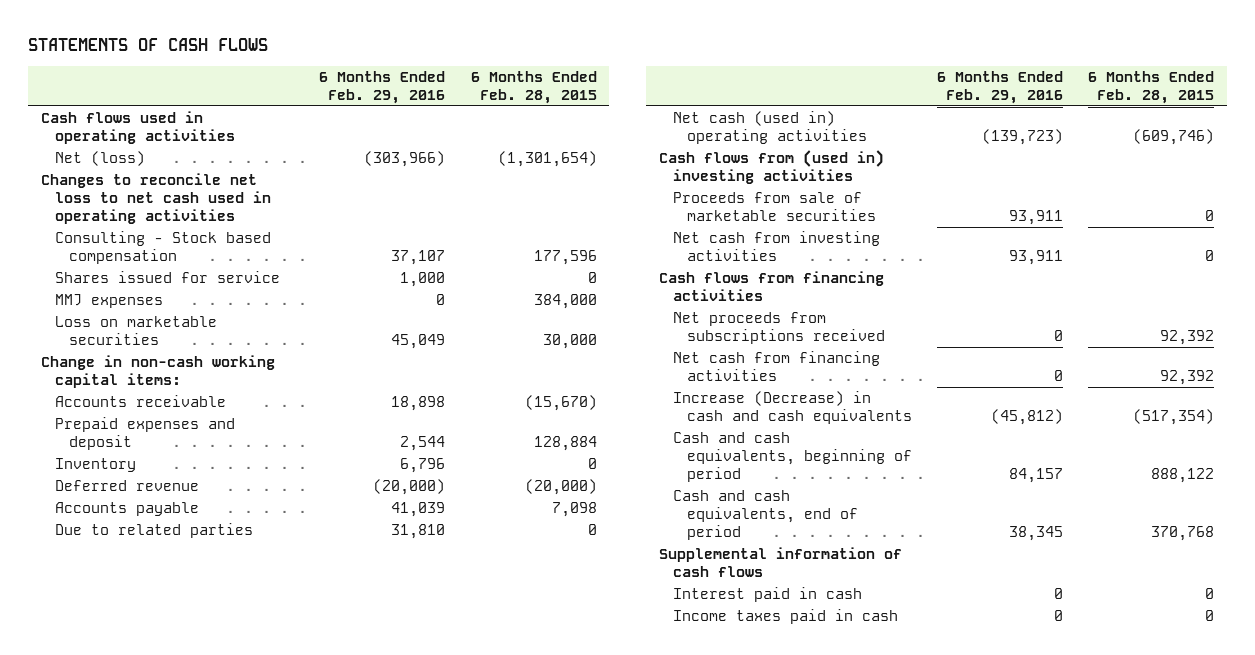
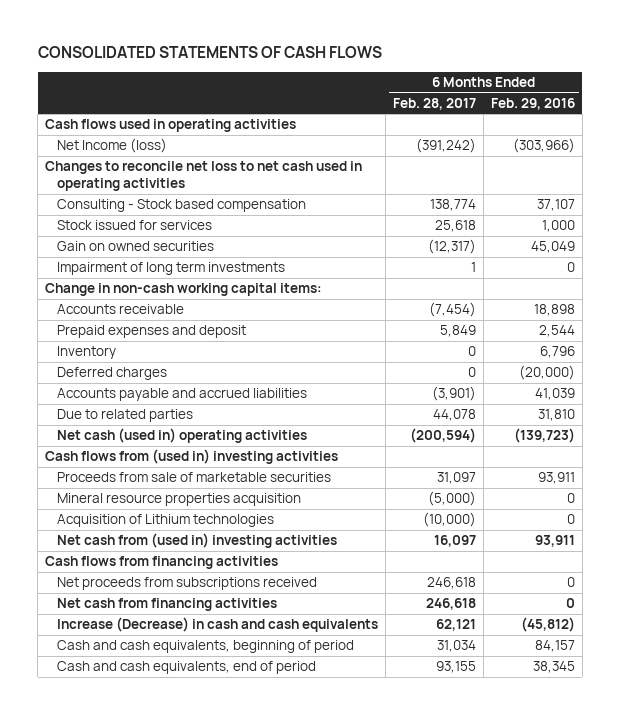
[28,38,269,52] STATEMENTS OF CASH FLOWS -> [37,46,382,59] CONSOLIDATED STATEMENTS OF CASH FLOWS
[470,71,597,105] 6 Months Ended Feb. 28, 2015 -> none
none -> [392,97,476,110] Feb. 28, 2017
[55,151,146,167] Net (loss) -> [57,138,168,154] Net Income (loss)
[55,294,164,309] MMJ expenses -> none
[55,271,281,284] Shares issued for service -> [57,220,213,231] Stock issued for services
[55,316,218,346] Loss on marketable securities -> [57,241,215,252] Gain on owned securities
none -> [57,262,286,276] Impairment of long term investments
[55,480,200,492] Deferred revenue -> none
none -> [57,367,168,381] Deferred charges
[55,502,200,517] Accounts payable -> [57,388,308,402] Accounts payable and accrued liabilities
none -> [57,493,302,507] Mineral resource properties acquisition
none -> [57,514,275,528] Acquisition of Lithium technologies
[672,231,880,262] Net cash from investing activities -> [57,533,338,549] Net cash from (used in) investing activities
[658,547,902,578] Supplemental information of cash flows -> none
[672,587,862,603] Interest paid in cash -> none
[672,609,898,625] Income taxes paid in cash -> none

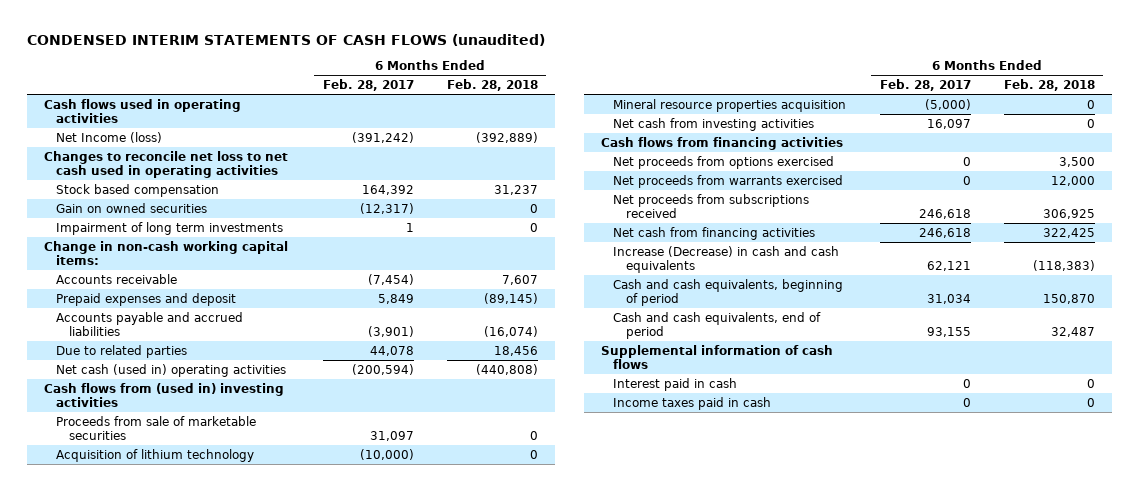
[37,46,382,59] CONSOLIDATED STATEMENTS OF CASH FLOWS -> [26,33,545,46] CONDENSED INTERIM STATEMENTS OF CASH FLOWS (unaudited)
[490,97,575,110] Feb. 29, 2016 -> none
none -> [447,79,539,92] Feb. 28, 2018
[57,220,213,231] Stock issued for services -> none
[57,199,307,213] Consulting - Stock based compensation -> [56,183,220,197] Stock based compensation
[429,199,476,212] 138,774 -> [361,184,414,195] 164,392
[57,346,117,360] Inventory -> none
[57,367,168,381] Deferred charges -> none
none -> [56,448,255,462] Acquisition of lithium technology
[57,514,275,528] Acquisition of Lithium technologies -> none
[57,533,338,549] Net cash from (used in) investing activities -> [613,117,815,131] Net cash from investing activities
none -> [613,155,835,169] Net proceeds from options exercised
none -> [613,174,844,188] Net proceeds from warrants exercised
none -> [600,344,833,369] Supplemental information of cash flows
none -> [613,377,738,391] Interest paid in cash
none -> [613,396,772,410] Income taxes paid in cash

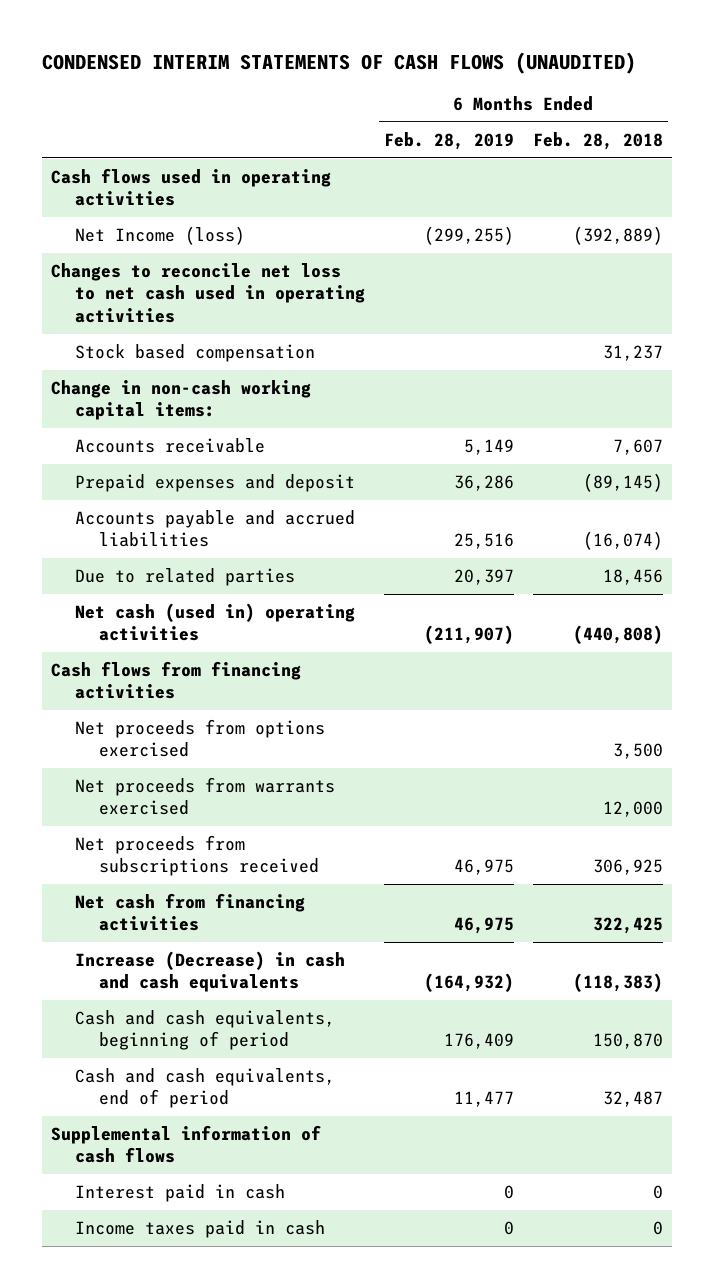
[26,33,545,46] CONDENSED INTERIM STATEMENTS OF CASH FLOWS (unaudited) -> [41,51,636,74] CONDENSED INTERIM STATEMENTS OF CASH FLOWS (UNAUDITED)
[322,79,414,92] Feb. 28, 2017 -> none
none -> [383,131,514,150] Feb. 28, 2019
[56,202,208,213] Gain on owned securities -> none
[56,221,284,235] Impairment of long term investments -> none
[43,382,284,407] Cash flows from (used in) investing activities -> none
[56,415,257,440] Proceeds from sale of marketable securities -> none
[56,448,255,462] Acquisition of lithium technology -> none
[613,98,847,112] Mineral resource properties acquisition -> none
[613,117,815,131] Net cash from investing activities -> none

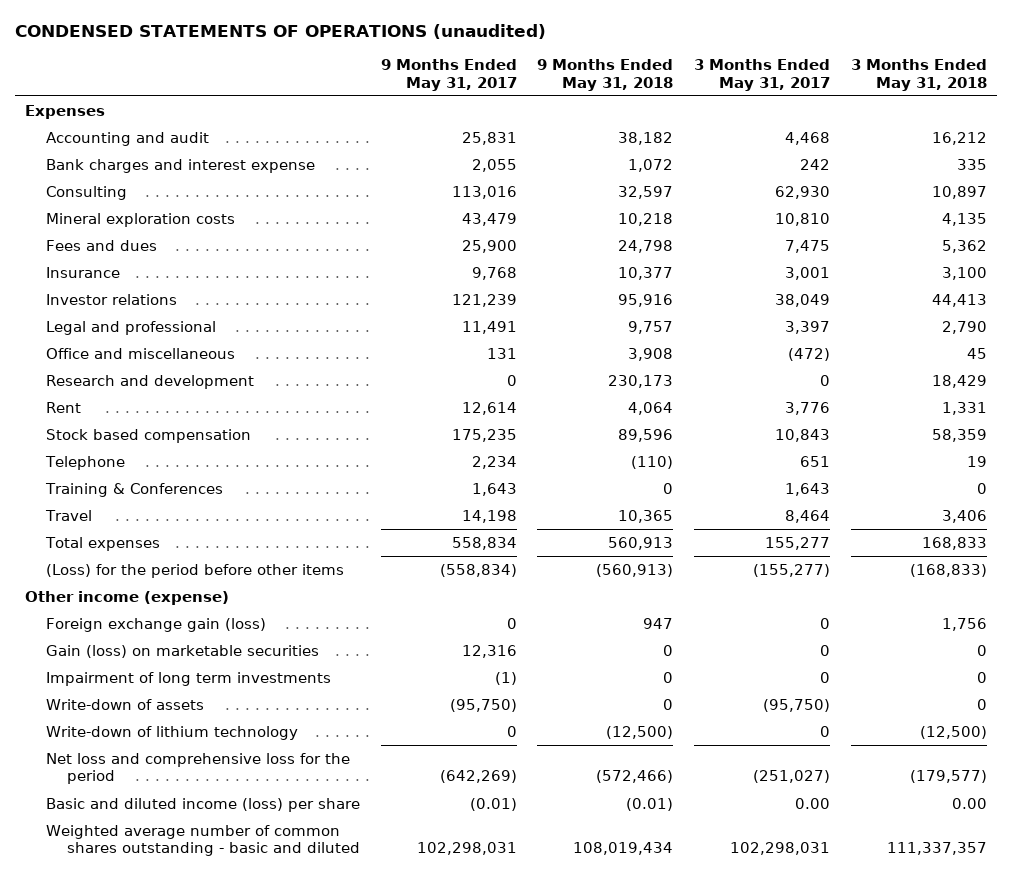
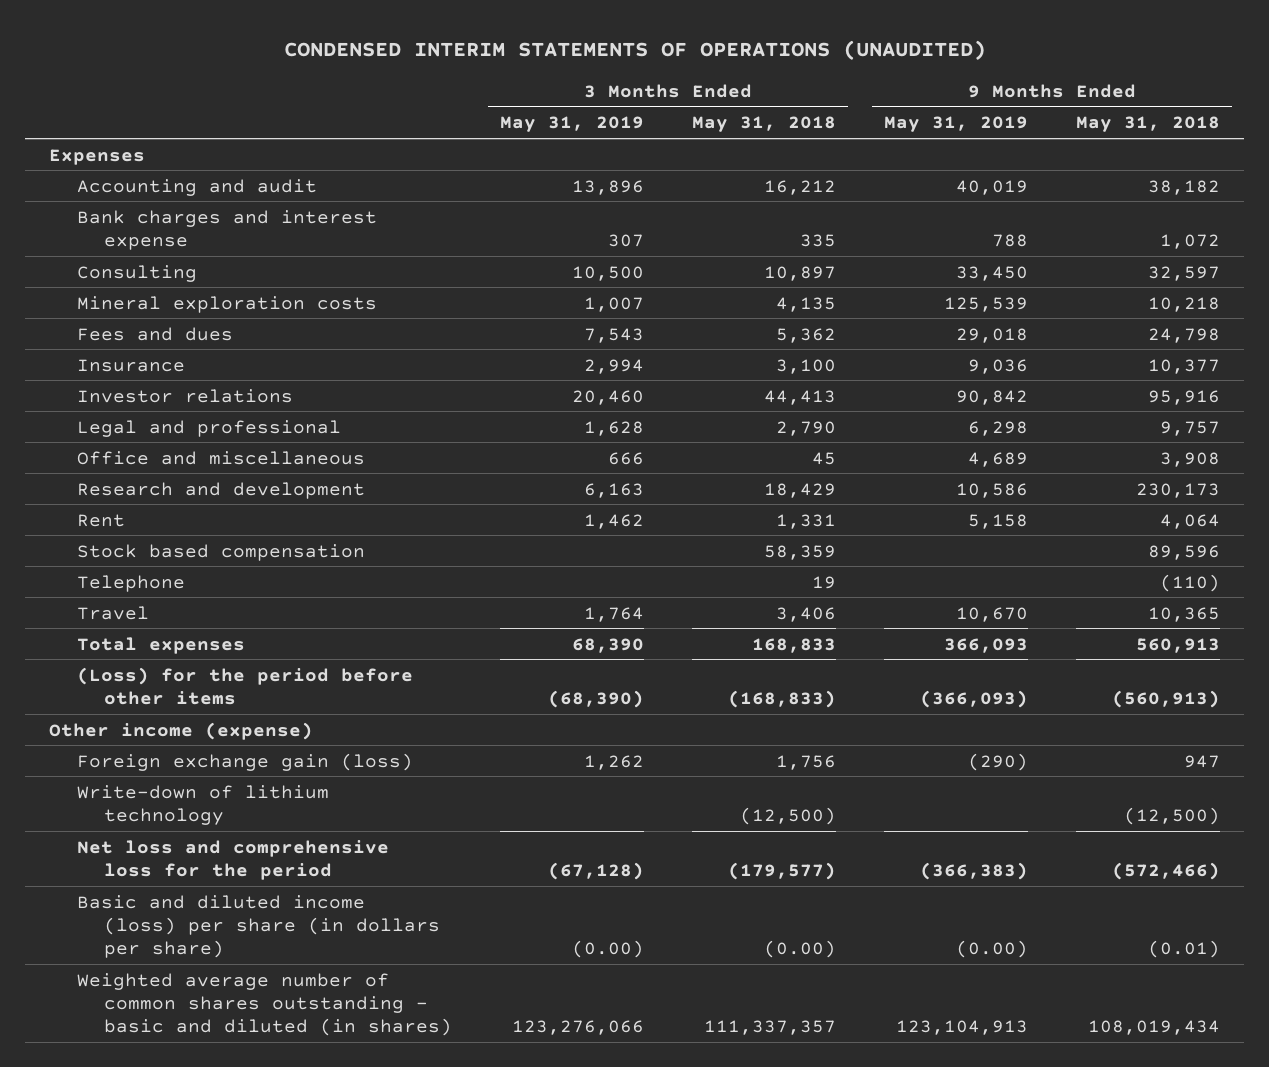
[14,23,546,39] CONDENSED STATEMENTS OF OPERATIONS (unaudited) -> [283,39,986,60] CONDENSED INTERIM STATEMENTS OF OPERATIONS (UNAUDITED)
[380,58,517,91] 9 Months Ended May 31, 2017 -> none
[693,58,830,91] 3 Months Ended May 31, 2017 -> none
none -> [500,116,645,133] May 31, 2019
none -> [883,116,1028,133] May 31, 2019
[44,482,223,497] Training & Conferences -> none
[45,644,319,658] Gain (loss) on marketable securities -> none
[45,671,331,686] Impairment of long term investments -> none
[45,698,204,710] Write-down of assets -> none
[45,797,360,812] Basic and diluted income (loss) per share -> [76,894,441,958] Basic and diluted income (loss) per share (in dollars per share)
[951,797,987,809] 0.00 -> [763,939,836,958] (0.00)
[45,824,360,857] Weighted average number of common shares outstanding - basic and diluted -> [76,972,453,1036] Weighted average number of common shares outstanding - basic and diluted (in shares)

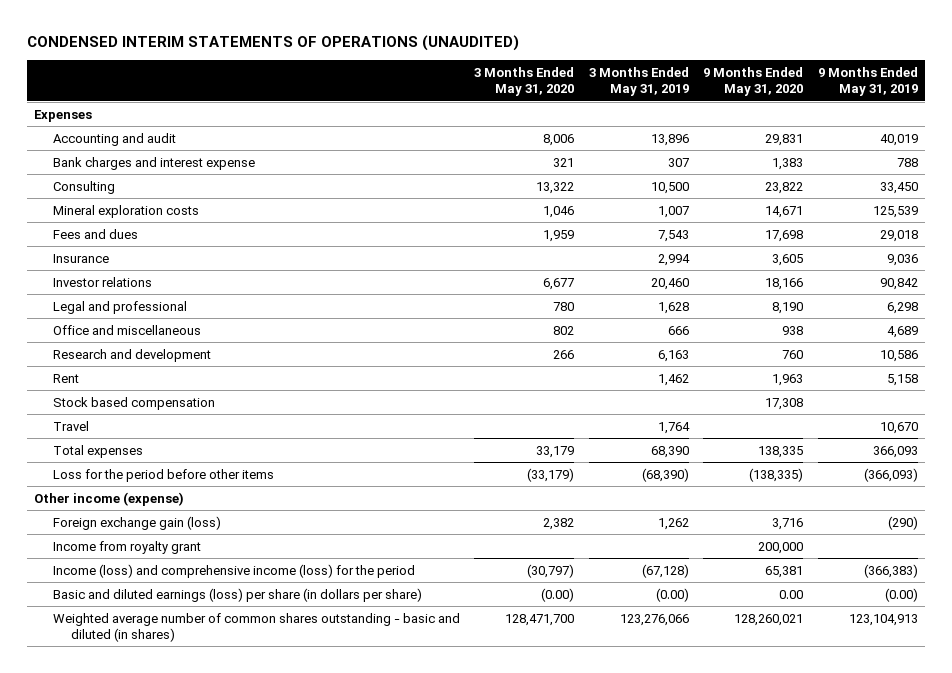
[691,116,836,133] May 31, 2018 -> none
[1075,116,1220,133] May 31, 2018 -> none
none -> [474,67,575,97] 3 Months Ended May 31, 2020
none -> [703,67,804,97] 9 Months Ended May 31, 2020
[76,574,185,592] Telephone -> none
[76,666,413,705] (Loss) for the period before other items -> [52,468,274,482] Loss for the period before other items
[76,784,329,825] Write-down of lithium technology -> none
none -> [52,540,201,554] Income from royalty grant
[76,839,389,880] Net loss and comprehensive loss for the period -> [52,563,415,578] Income (loss) and comprehensive income (loss) for the period
[76,894,441,958] Basic and diluted income (loss) per share (in dollars per share) -> [52,587,422,602] Basic and diluted earnings (loss) per share (in dollars per share)

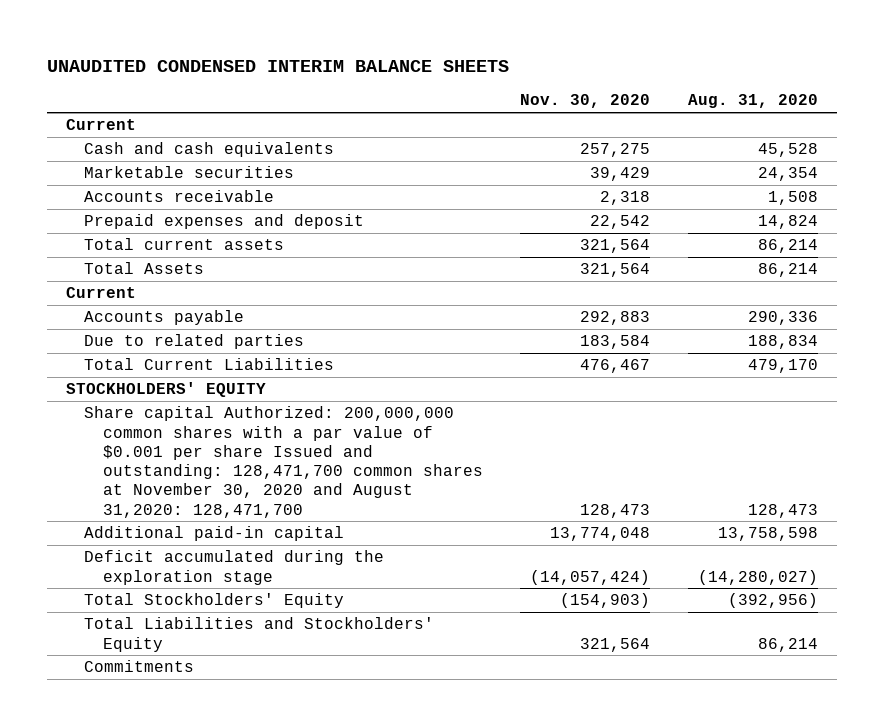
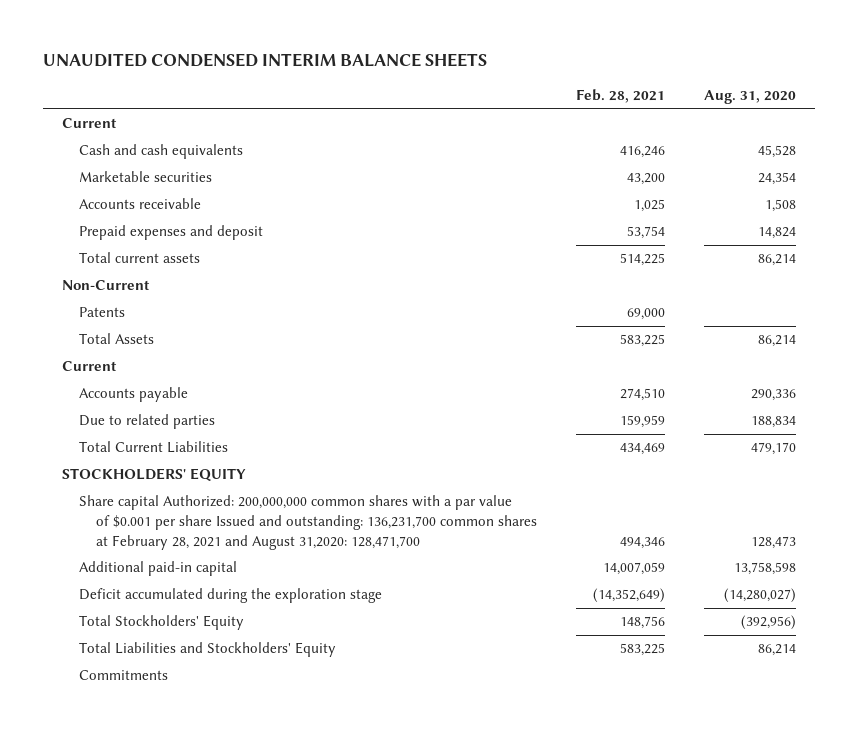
[520,94,651,109] Nov. 30, 2020 -> none
none -> [576,88,666,103] Feb. 28, 2021
none -> [62,280,151,291] Non-Current
none -> [79,307,126,318] Patents
[84,406,483,518] Share capital Authorized: 200,000,000 common shares with a par value of $0.001 per share Issued and outstanding: 128,471,700 common shares at November 30, 2020 and August 31,2020: 128,471,700 -> [79,495,538,550] Share capital Authorized: 200,000,000 common shares with a par value of $0.001 per share Issued and outstanding: 136,231,700 common shares at February 28, 2021 and August 31,2020: 128,471,700

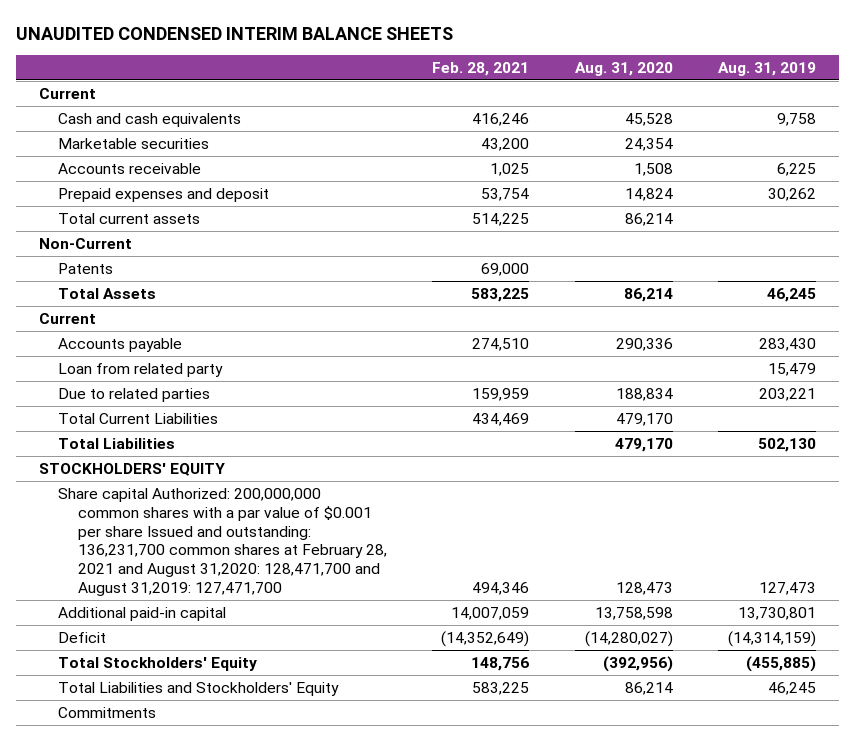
none -> [718,62,817,77] Aug. 31, 2019
none -> [58,362,224,377] Loan from related party
none -> [58,437,176,449] Total Liabilities
[79,495,538,550] Share capital Authorized: 200,000,000 common shares with a par value of $0.001 per share Issued and outstanding: 136,231,700 common shares at February 28, 2021 and August 31,2020: 128,471,700 -> [58,487,387,597] Share capital Authorized: 200,000,000 common shares with a par value of $0.001 per share Issued and outstanding: 136,231,700 common shares at February 28, 2021 and August 31,2020: 128,471,700 and August 31,2019: 127,471,700
[79,588,383,604] Deficit accumulated during the exploration stage -> [58,631,107,643] Deficit

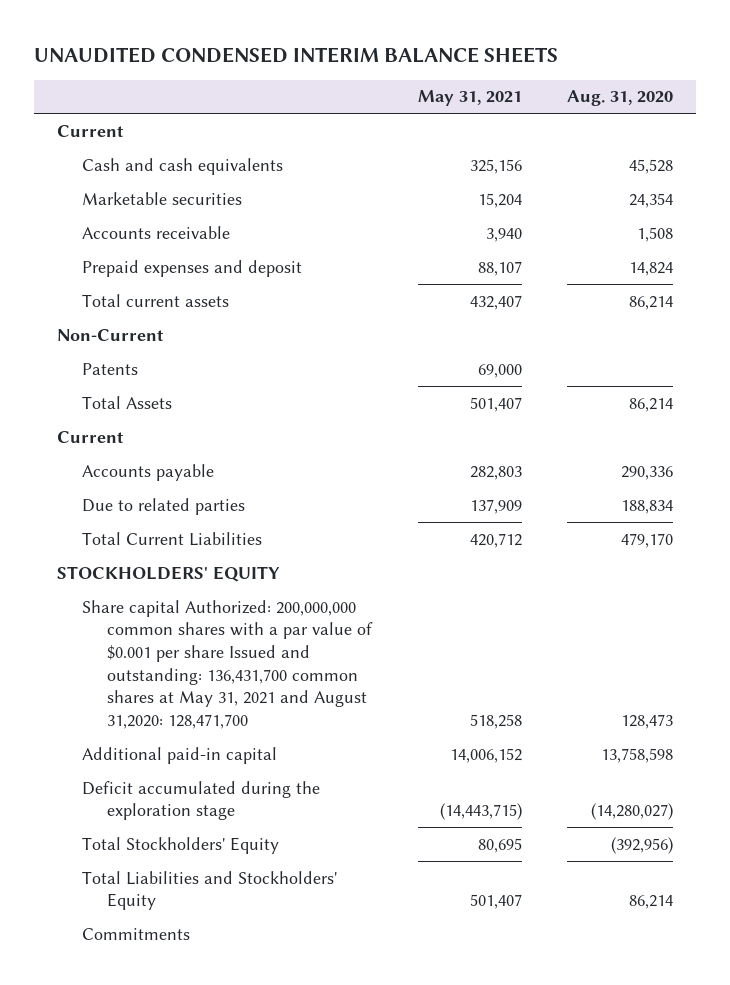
[432,62,530,77] Feb. 28, 2021 -> none
[718,62,817,77] Aug. 31, 2019 -> none
none -> [417,90,522,107] May 31, 2021
[58,362,224,377] Loan from related party -> none
[58,437,176,449] Total Liabilities -> none
[58,487,387,597] Share capital Authorized: 200,000,000 common shares with a par value of $0.001 per share Issued and outstanding: 136,231,700 common shares at February 28, 2021 and August 31,2020: 128,471,700 and August 31,2019: 127,471,700 -> [81,599,373,729] Share capital Authorized: 200,000,000 common shares with a par value of $0.001 per share Issued and outstanding: 136,431,700 common shares at May 31, 2021 and August 31,2020: 128,471,700
[58,631,107,643] Deficit -> [81,780,320,821] Deficit accumulated during the exploration stage

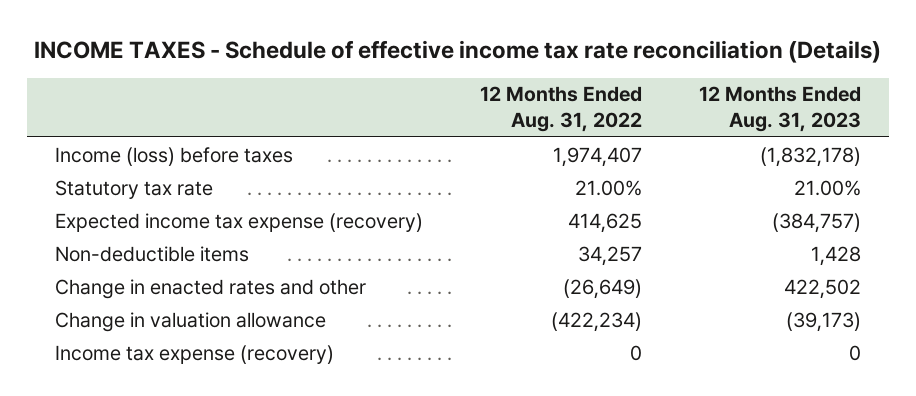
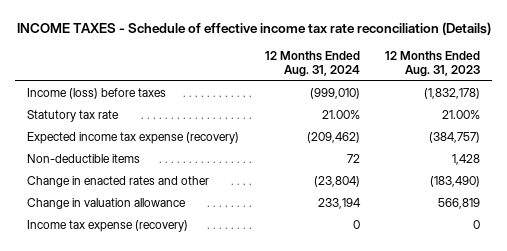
[480,86,643,133] 12 Months Ended Aug. 31, 2022 -> none
none -> [264,50,360,78] 12 Months Ended Aug. 31, 2024
[784,278,862,299] 422,502 -> [429,176,480,188] (183,490)
[786,311,862,332] (39,173) -> [437,198,480,210] 566,819

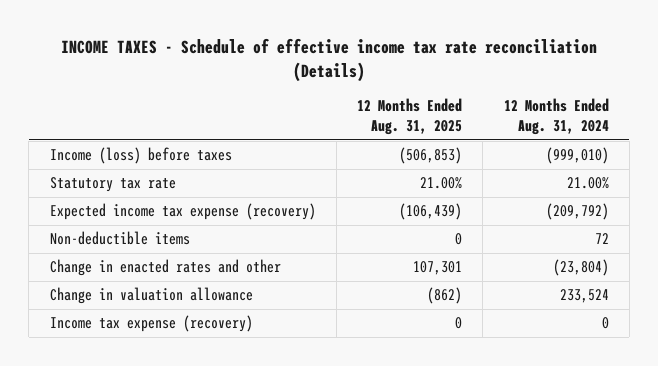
[384,50,480,78] 12 Months Ended Aug. 31, 2023 -> none
none -> [357,98,463,136] 12 Months Ended Aug. 31, 2025
[306,132,360,144] (209,462) -> [545,203,609,221] (209,792)
[317,198,361,210] 233,194 -> [559,289,609,304] 233,524

